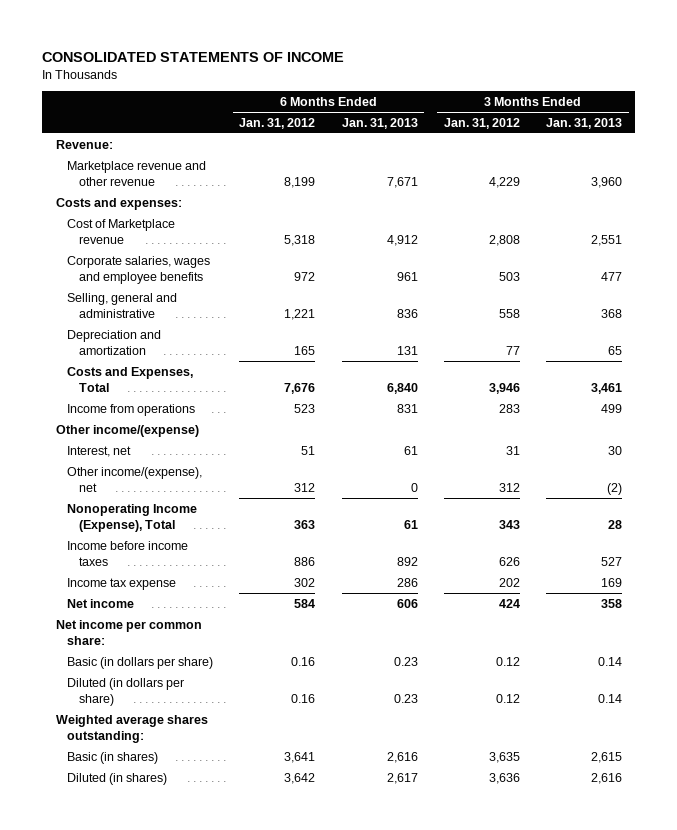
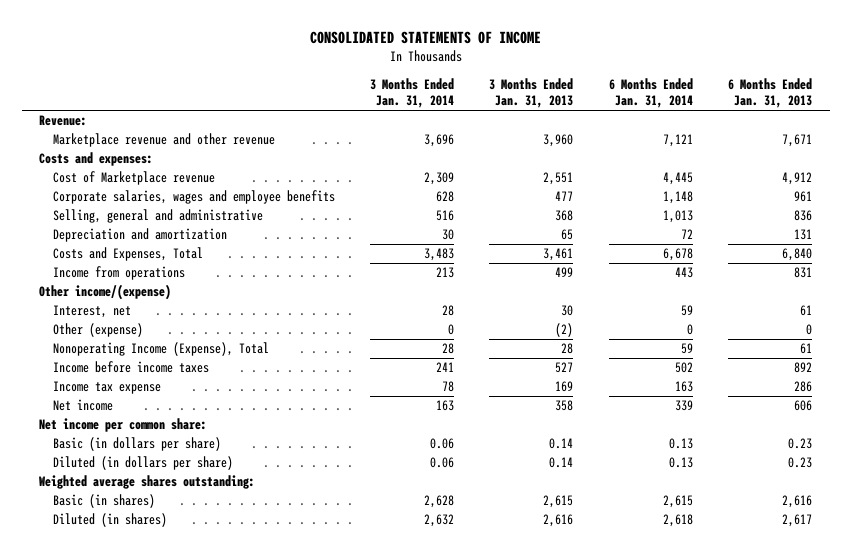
[239,117,316,129] Jan. 31, 2012 -> none
[443,117,520,129] Jan. 31, 2012 -> none
none -> [370,78,455,109] 3 Months Ended Jan. 31, 2014
none -> [608,78,693,109] 6 Months Ended Jan. 31, 2014
[67,466,203,492] Other income/(expense), net -> [52,323,143,338] Other (expense)

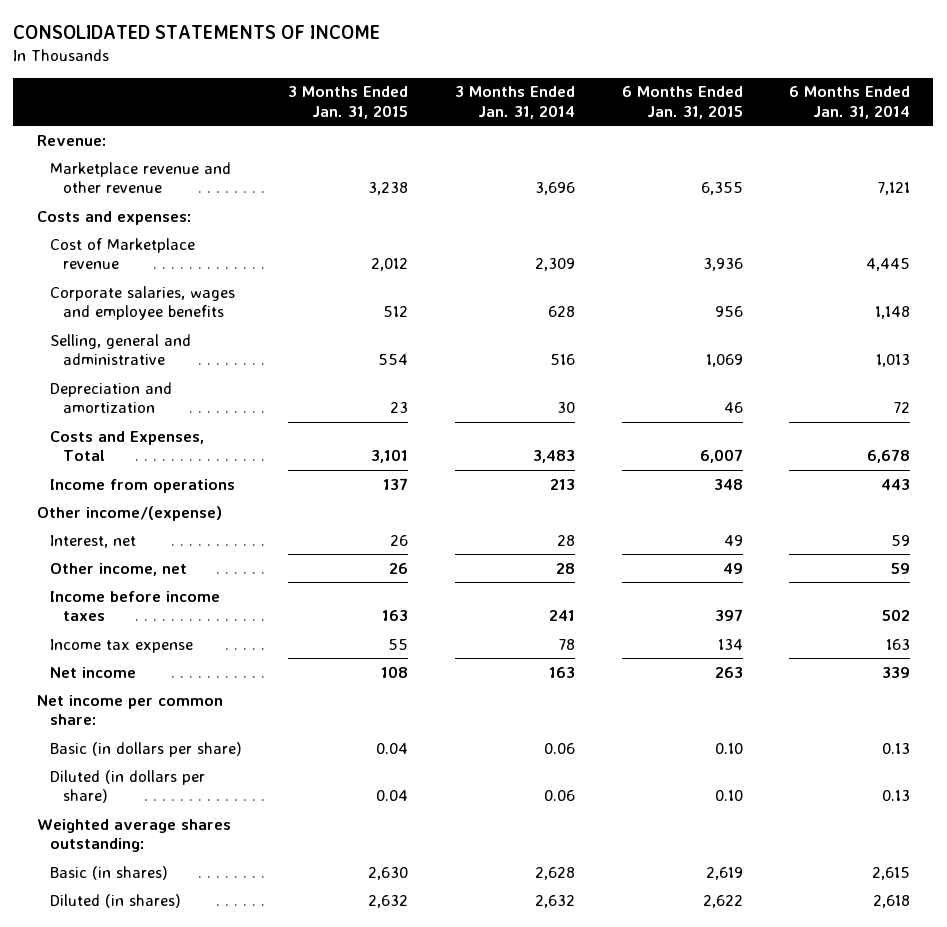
[489,78,574,109] 3 Months Ended Jan. 31, 2013 -> none
[728,78,813,109] 6 Months Ended Jan. 31, 2013 -> none
none -> [288,86,409,119] 3 Months Ended Jan. 31, 2015
none -> [621,86,743,119] 6 Months Ended Jan. 31, 2015
[52,342,269,357] Nonoperating Income (Expense), Total -> none
[52,323,143,338] Other (expense) -> [49,562,187,576] Other income, net
[448,324,455,336] 0 -> [555,562,575,574] 28
[686,324,693,336] 0 -> [891,562,911,574] 59

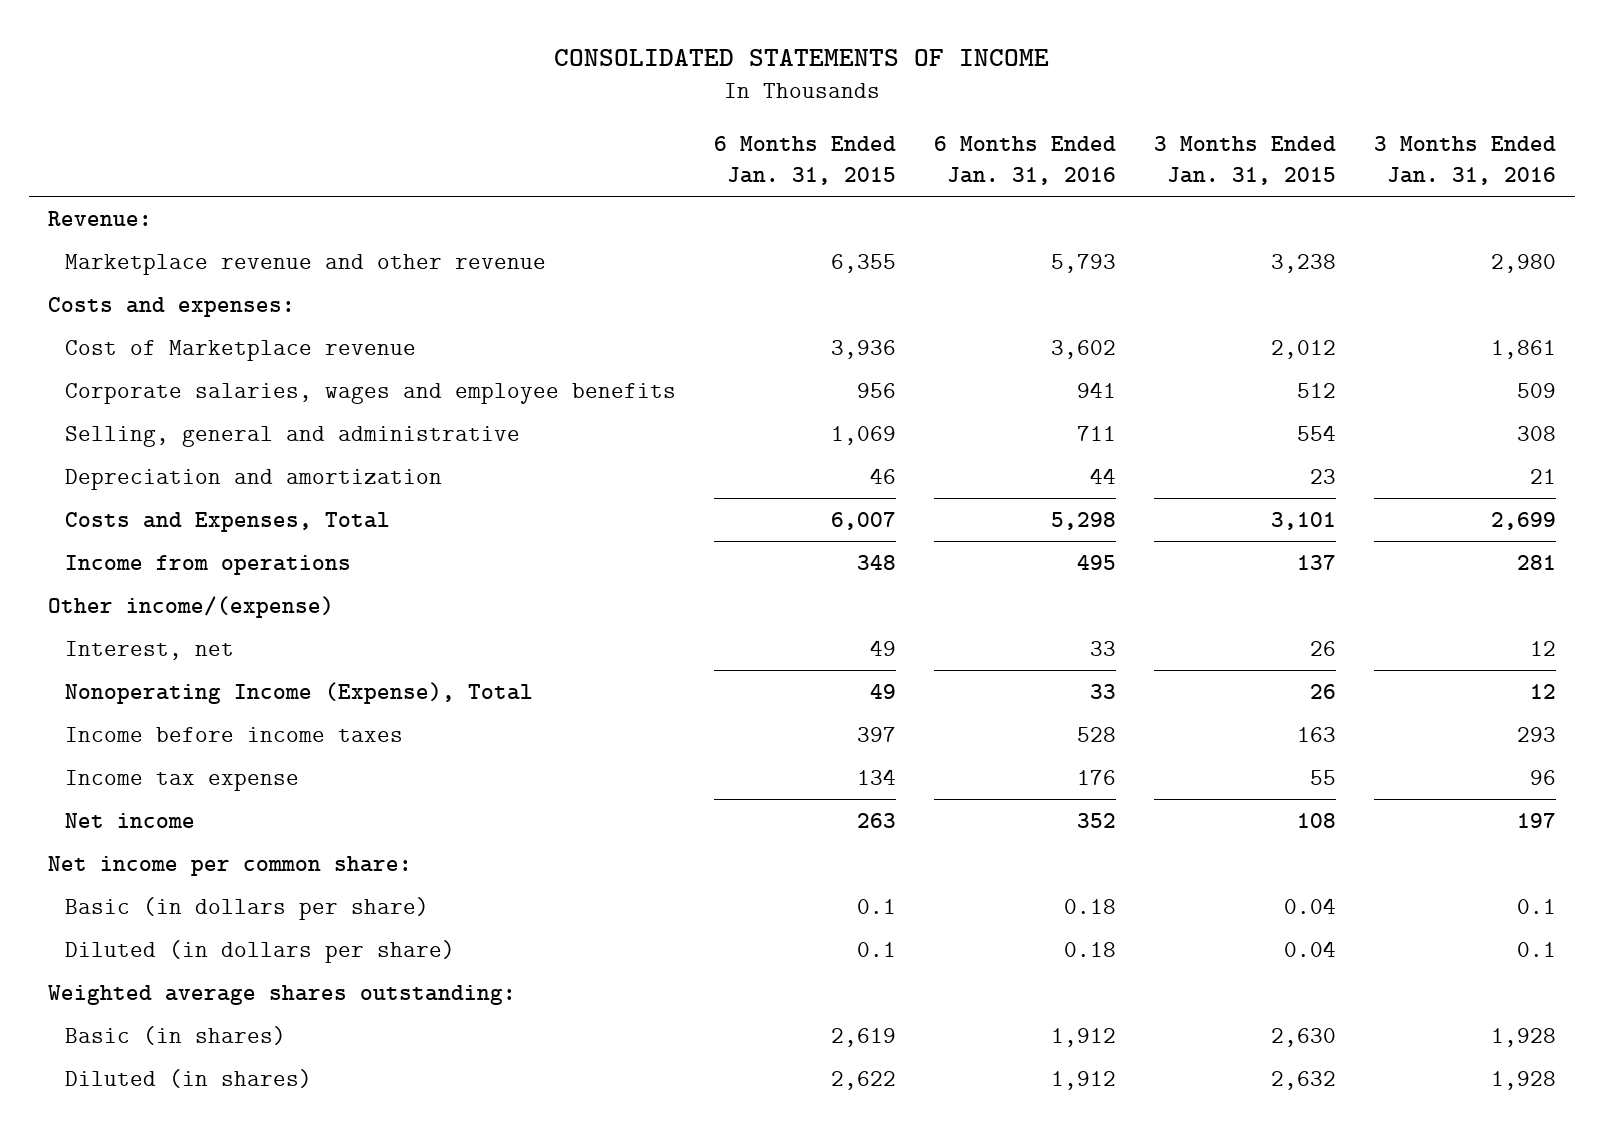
[454,86,575,119] 3 Months Ended Jan. 31, 2014 -> none
[789,86,911,119] 6 Months Ended Jan. 31, 2014 -> none
none -> [934,135,1117,185] 6 Months Ended Jan. 31, 2016
none -> [1373,135,1556,185] 3 Months Ended Jan. 31, 2016
[49,562,187,576] Other income, net -> [65,681,534,704] Nonoperating Income (Expense), Total
[714,742,743,754] 0.10 -> [857,898,897,914] 0.1
[714,790,743,802] 0.10 -> [857,941,897,957] 0.1

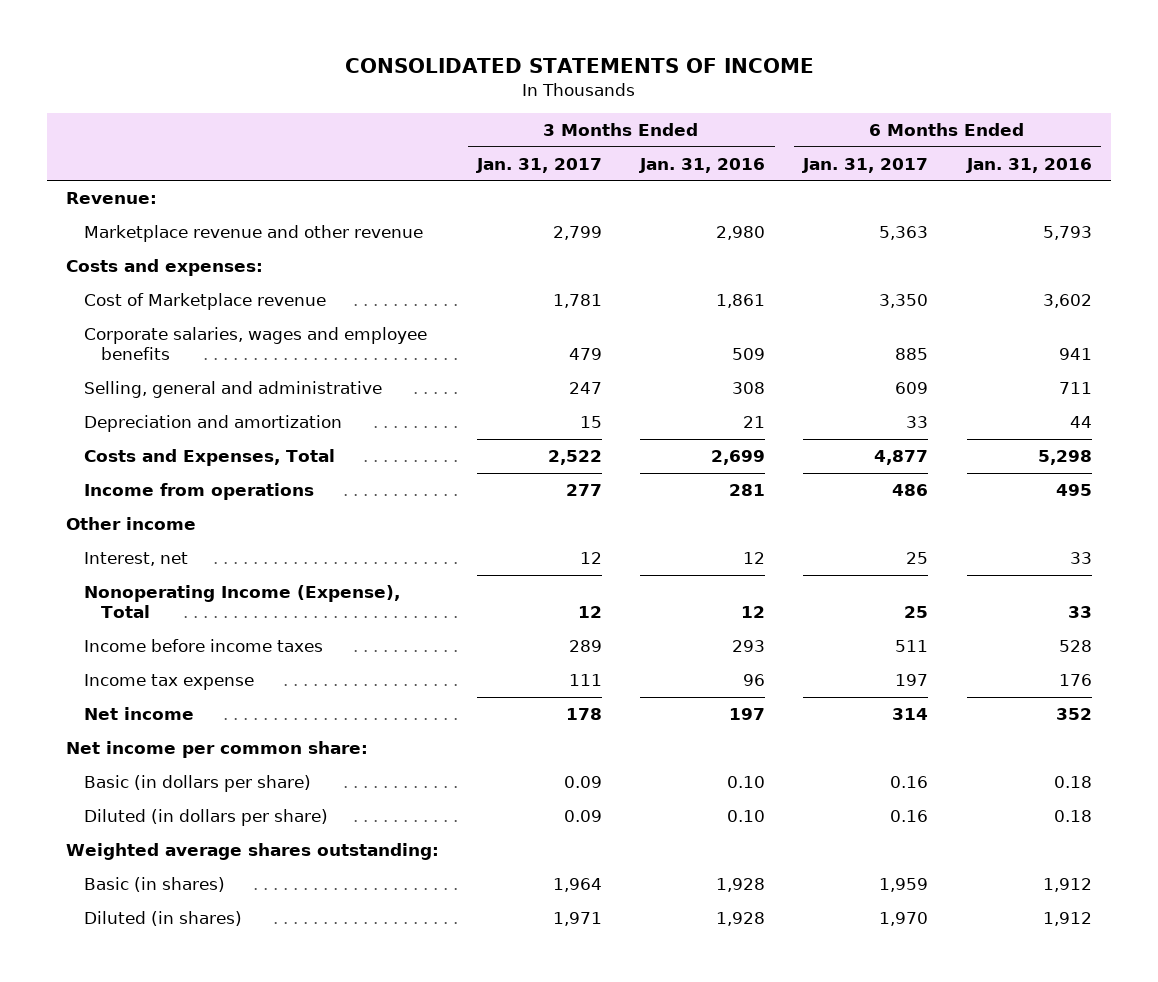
[714,135,897,185] 6 Months Ended Jan. 31, 2015 -> none
[1153,135,1336,185] 3 Months Ended Jan. 31, 2015 -> none
none -> [476,157,603,173] Jan. 31, 2017
none -> [802,157,929,173] Jan. 31, 2017
[47,595,334,618] Other income/(expense) -> [66,516,197,530] Other income
[1516,898,1556,914] 0.1 -> [727,775,766,788] 0.10
[1516,941,1556,957] 0.1 -> [727,809,766,822] 0.10

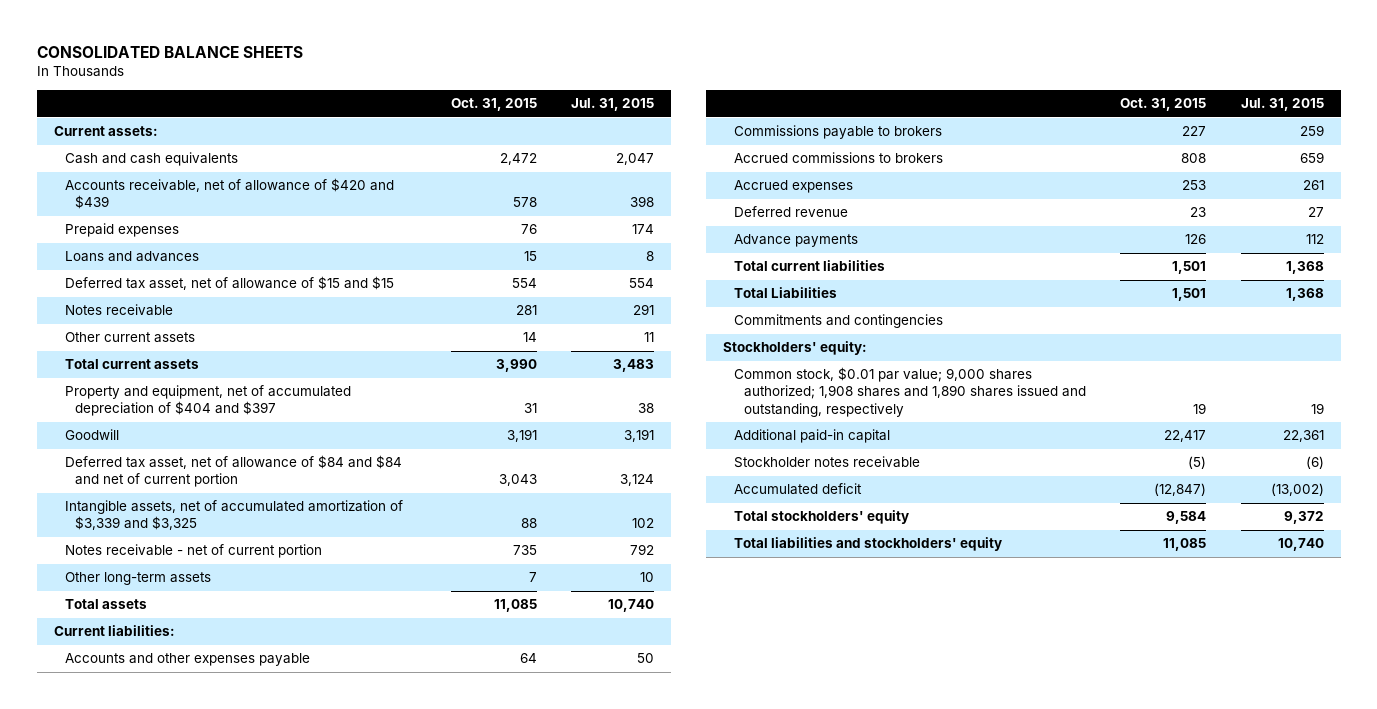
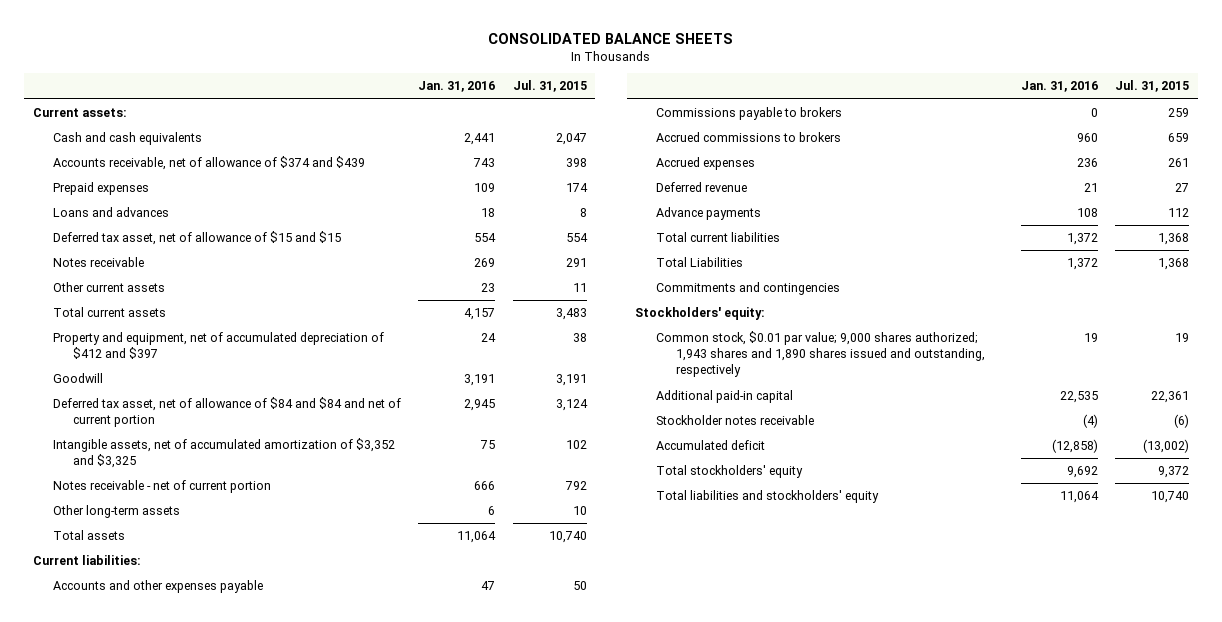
[451,98,538,112] Oct. 31, 2015 -> none
none -> [418,81,496,93] Jan. 31, 2016
[64,178,394,210] Accounts receivable, net of allowance of $420 and $439 -> [52,156,365,171] Accounts receivable, net of allowance of $374 and $439
[64,385,351,417] Property and equipment, net of accumulated depreciation of $404 and $397 -> [52,332,384,360] Property and equipment, net of accumulated depreciation of $412 and $397
[64,500,403,531] Intangible assets, net of accumulated amortization of $3,339 and $3,325 -> [52,438,395,469] Intangible assets, net of accumulated amortization of $3,352 and $3,325
[733,367,1087,417] Common stock, $0.01 par value; 9,000 shares authorized; 1,908 shares and 1,890 shares issued and outstanding, respectively -> [655,331,985,378] Common stock, $0.01 par value; 9,000 shares authorized; 1,943 shares and 1,890 shares issued and outstanding, respectively

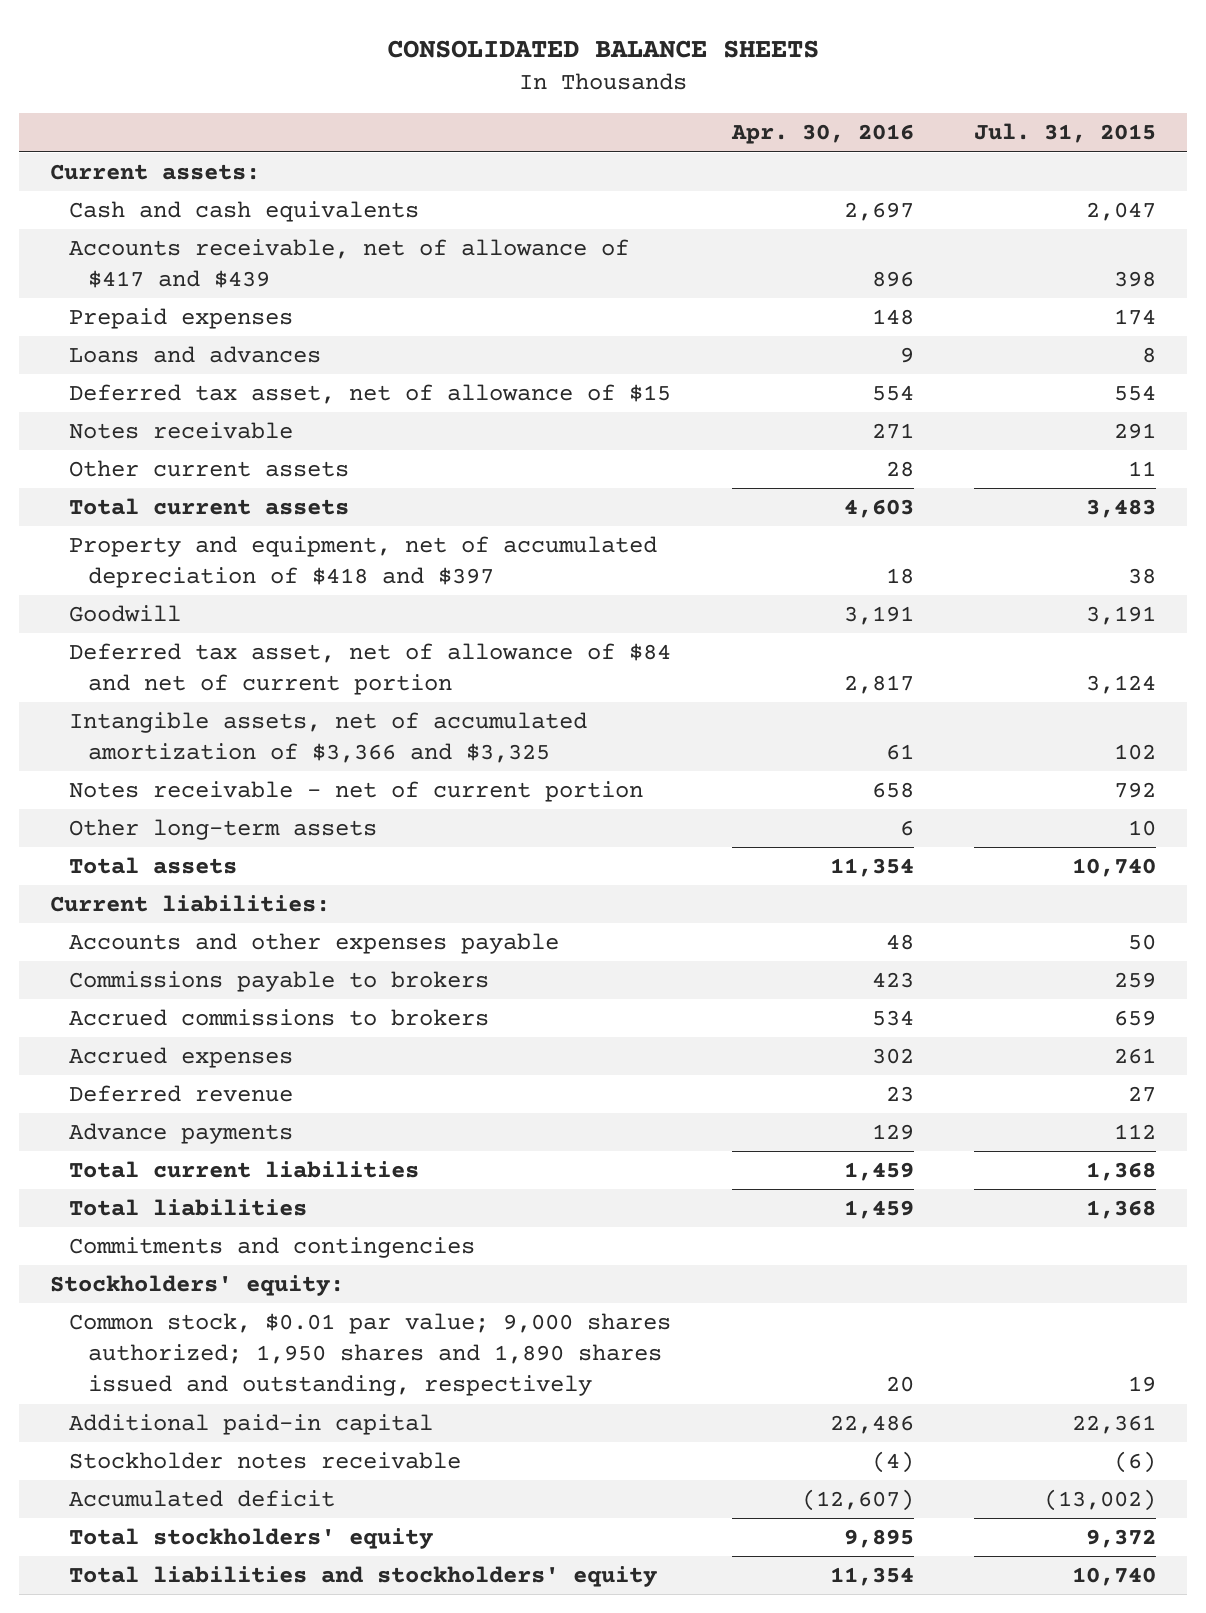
[418,81,496,93] Jan. 31, 2016 -> none
none -> [730,124,914,145] Apr. 30, 2016
[52,156,365,171] Accounts receivable, net of allowance of $374 and $439 -> [69,239,630,289] Accounts receivable, net of allowance of $417 and $439
[52,231,341,246] Deferred tax asset, net of allowance of $15 and $15 -> [69,384,672,405] Deferred tax asset, net of allowance of $15
[52,332,384,360] Property and equipment, net of accumulated depreciation of $412 and $397 -> [69,536,658,589] Property and equipment, net of accumulated depreciation of $418 and $397
[52,397,401,428] Deferred tax asset, net of allowance of $84 and $84 and net of current portion -> [69,643,672,696] Deferred tax asset, net of allowance of $84 and net of current portion
[52,438,395,469] Intangible assets, net of accumulated amortization of $3,352 and $3,325 -> [69,712,588,764] Intangible assets, net of accumulated amortization of $3,366 and $3,325
[655,257,743,268] Total Liabilities -> [69,1199,308,1217] Total liabilities
[655,331,985,378] Common stock, $0.01 par value; 9,000 shares authorized; 1,943 shares and 1,890 shares issued and outstanding, respectively -> [69,1313,672,1397] Common stock, $0.01 par value; 9,000 shares authorized; 1,950 shares and 1,890 shares issued and outstanding, respectively

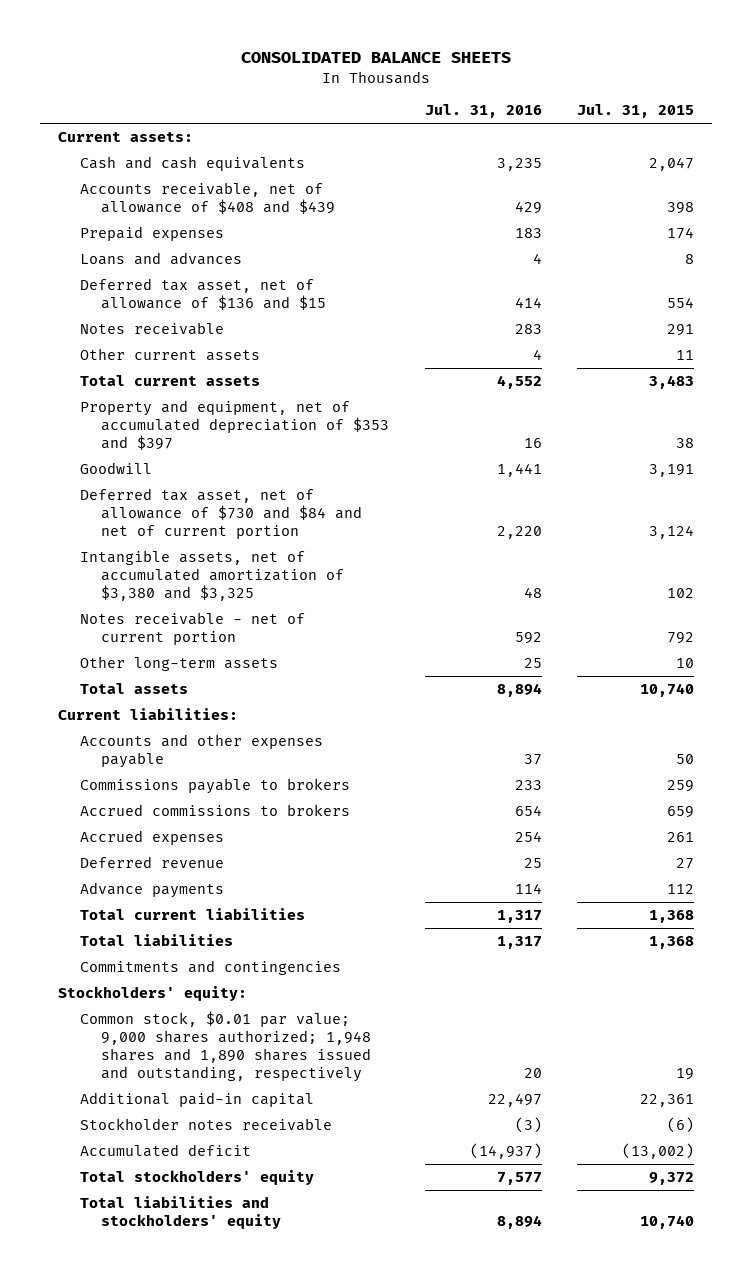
[730,124,914,145] Apr. 30, 2016 -> none
none -> [424,104,542,119] Jul. 31, 2016
[69,239,630,289] Accounts receivable, net of allowance of $417 and $439 -> [79,182,336,215] Accounts receivable, net of allowance of $408 and $439
[69,384,672,405] Deferred tax asset, net of allowance of $15 -> [79,278,327,311] Deferred tax asset, net of allowance of $136 and $15
[69,536,658,589] Property and equipment, net of accumulated depreciation of $418 and $397 -> [79,400,390,451] Property and equipment, net of accumulated depreciation of $353 and $397
[69,643,672,696] Deferred tax asset, net of allowance of $84 and net of current portion -> [79,488,363,540] Deferred tax asset, net of allowance of $730 and $84 and net of current portion
[69,712,588,764] Intangible assets, net of accumulated amortization of $3,366 and $3,325 -> [79,550,345,602] Intangible assets, net of accumulated amortization of $3,380 and $3,325
[69,1313,672,1397] Common stock, $0.01 par value; 9,000 shares authorized; 1,950 shares and 1,890 shares issued and outstanding, respectively -> [79,1011,372,1083] Common stock, $0.01 par value; 9,000 shares authorized; 1,948 shares and 1,890 shares issued and outstanding, respectively

